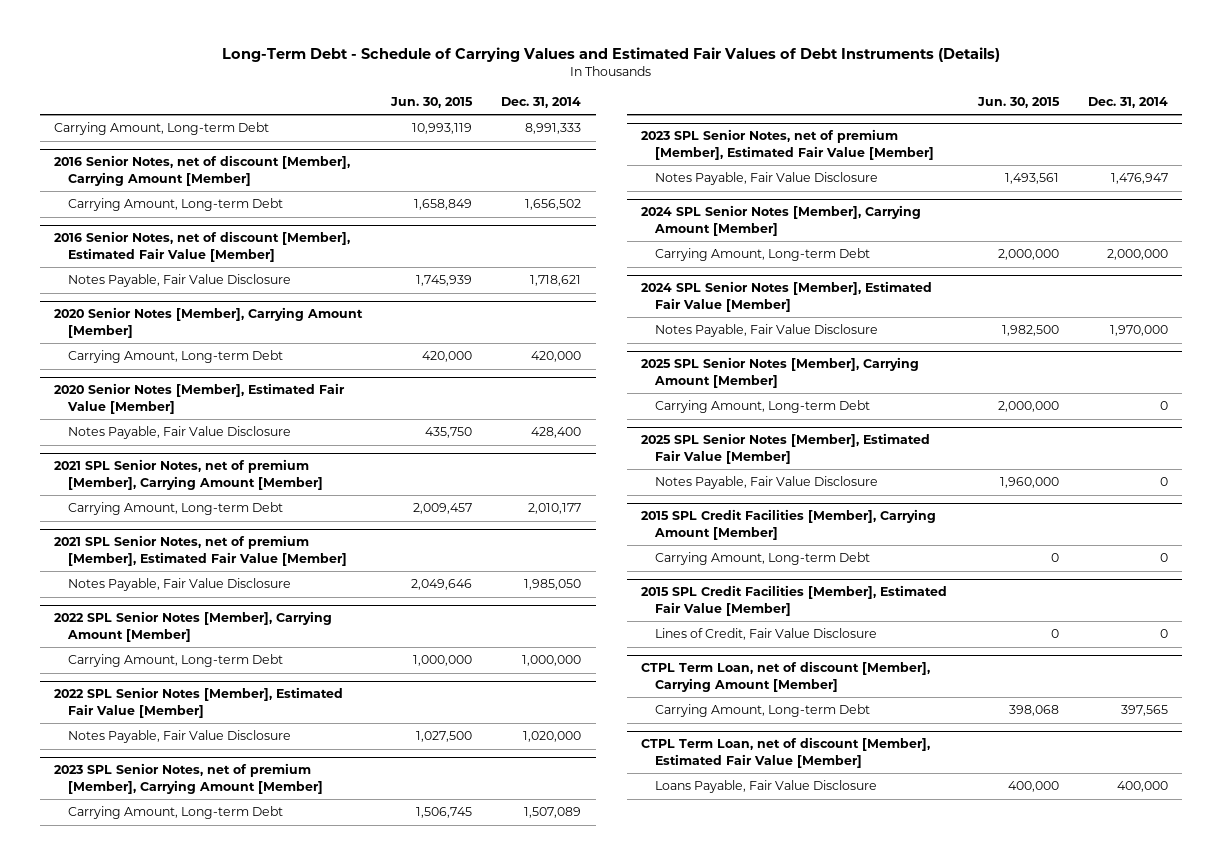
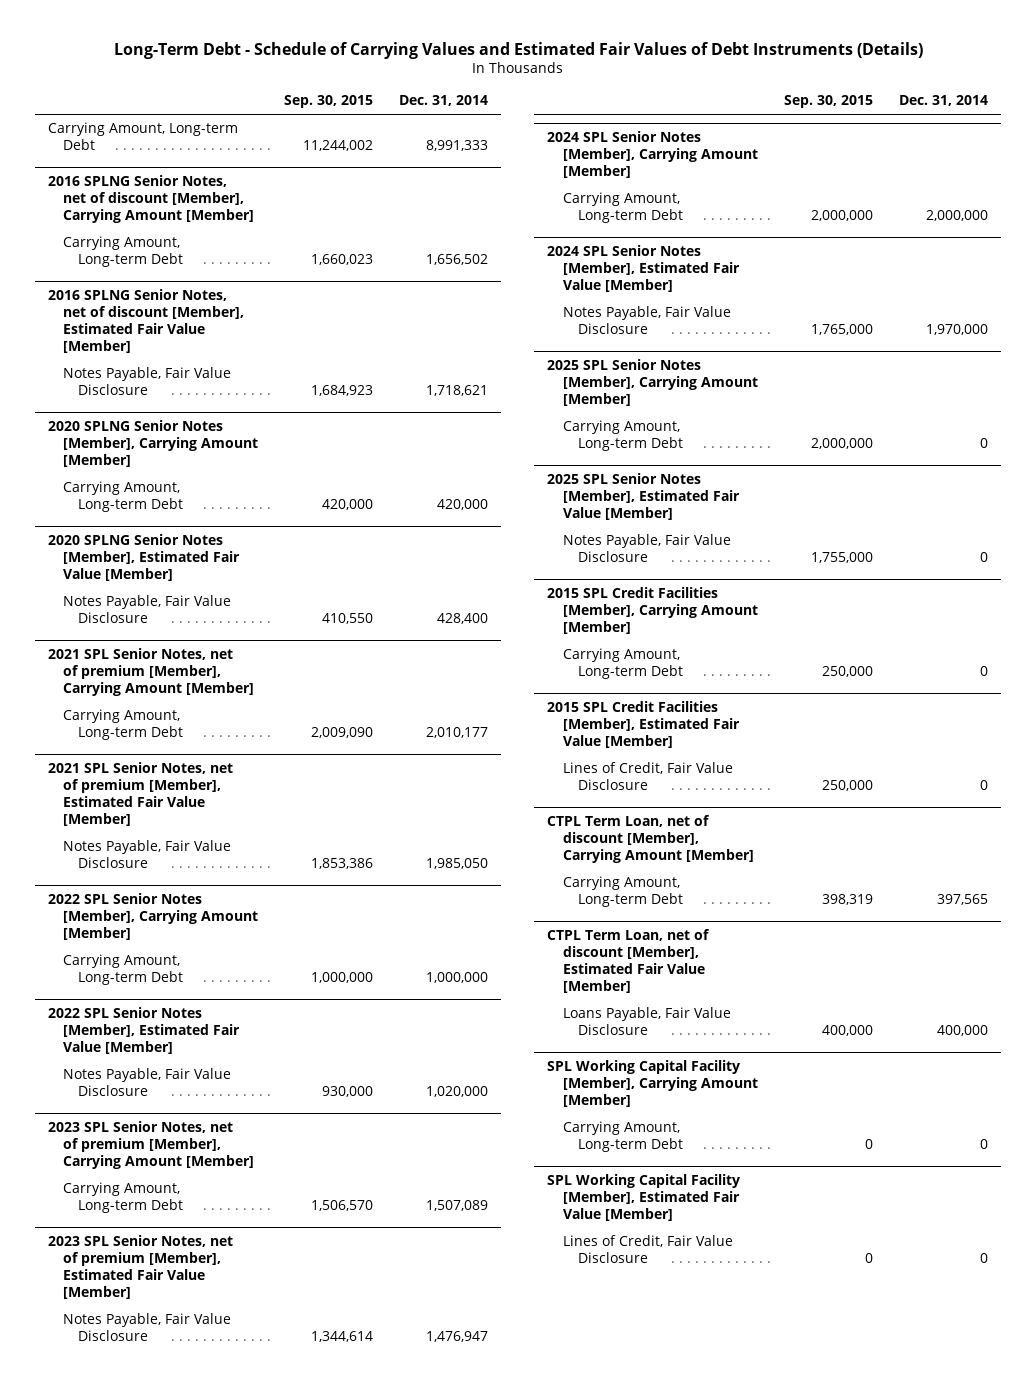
[390,96,474,108] Jun. 30, 2015 -> none
none -> [284,95,374,109] Sep. 30, 2015
[54,155,351,186] 2016 Senior Notes, net of discount [Member], Carrying Amount [Member] -> [47,174,255,223] 2016 SPLNG Senior Notes, net of discount [Member], Carrying Amount [Member]
[54,231,351,262] 2016 Senior Notes, net of discount [Member], Estimated Fair Value [Member] -> [47,288,245,353] 2016 SPLNG Senior Notes, net of discount [Member], Estimated Fair Value [Member]
[54,307,364,338] 2020 Senior Notes [Member], Carrying Amount [Member] -> [47,419,259,467] 2020 SPLNG Senior Notes [Member], Carrying Amount [Member]
[54,383,346,414] 2020 Senior Notes [Member], Estimated Fair Value [Member] -> [47,533,241,581] 2020 SPLNG Senior Notes [Member], Estimated Fair Value [Member]
none -> [547,1059,758,1107] SPL Working Capital Facility [Member], Carrying Amount [Member]
none -> [562,1121,683,1153] Carrying Amount, Long-term Debt
none -> [547,1173,741,1221] SPL Working Capital Facility [Member], Estimated Fair Value [Member]
none -> [562,1235,733,1264] Lines of Credit, Fair Value Disclosure

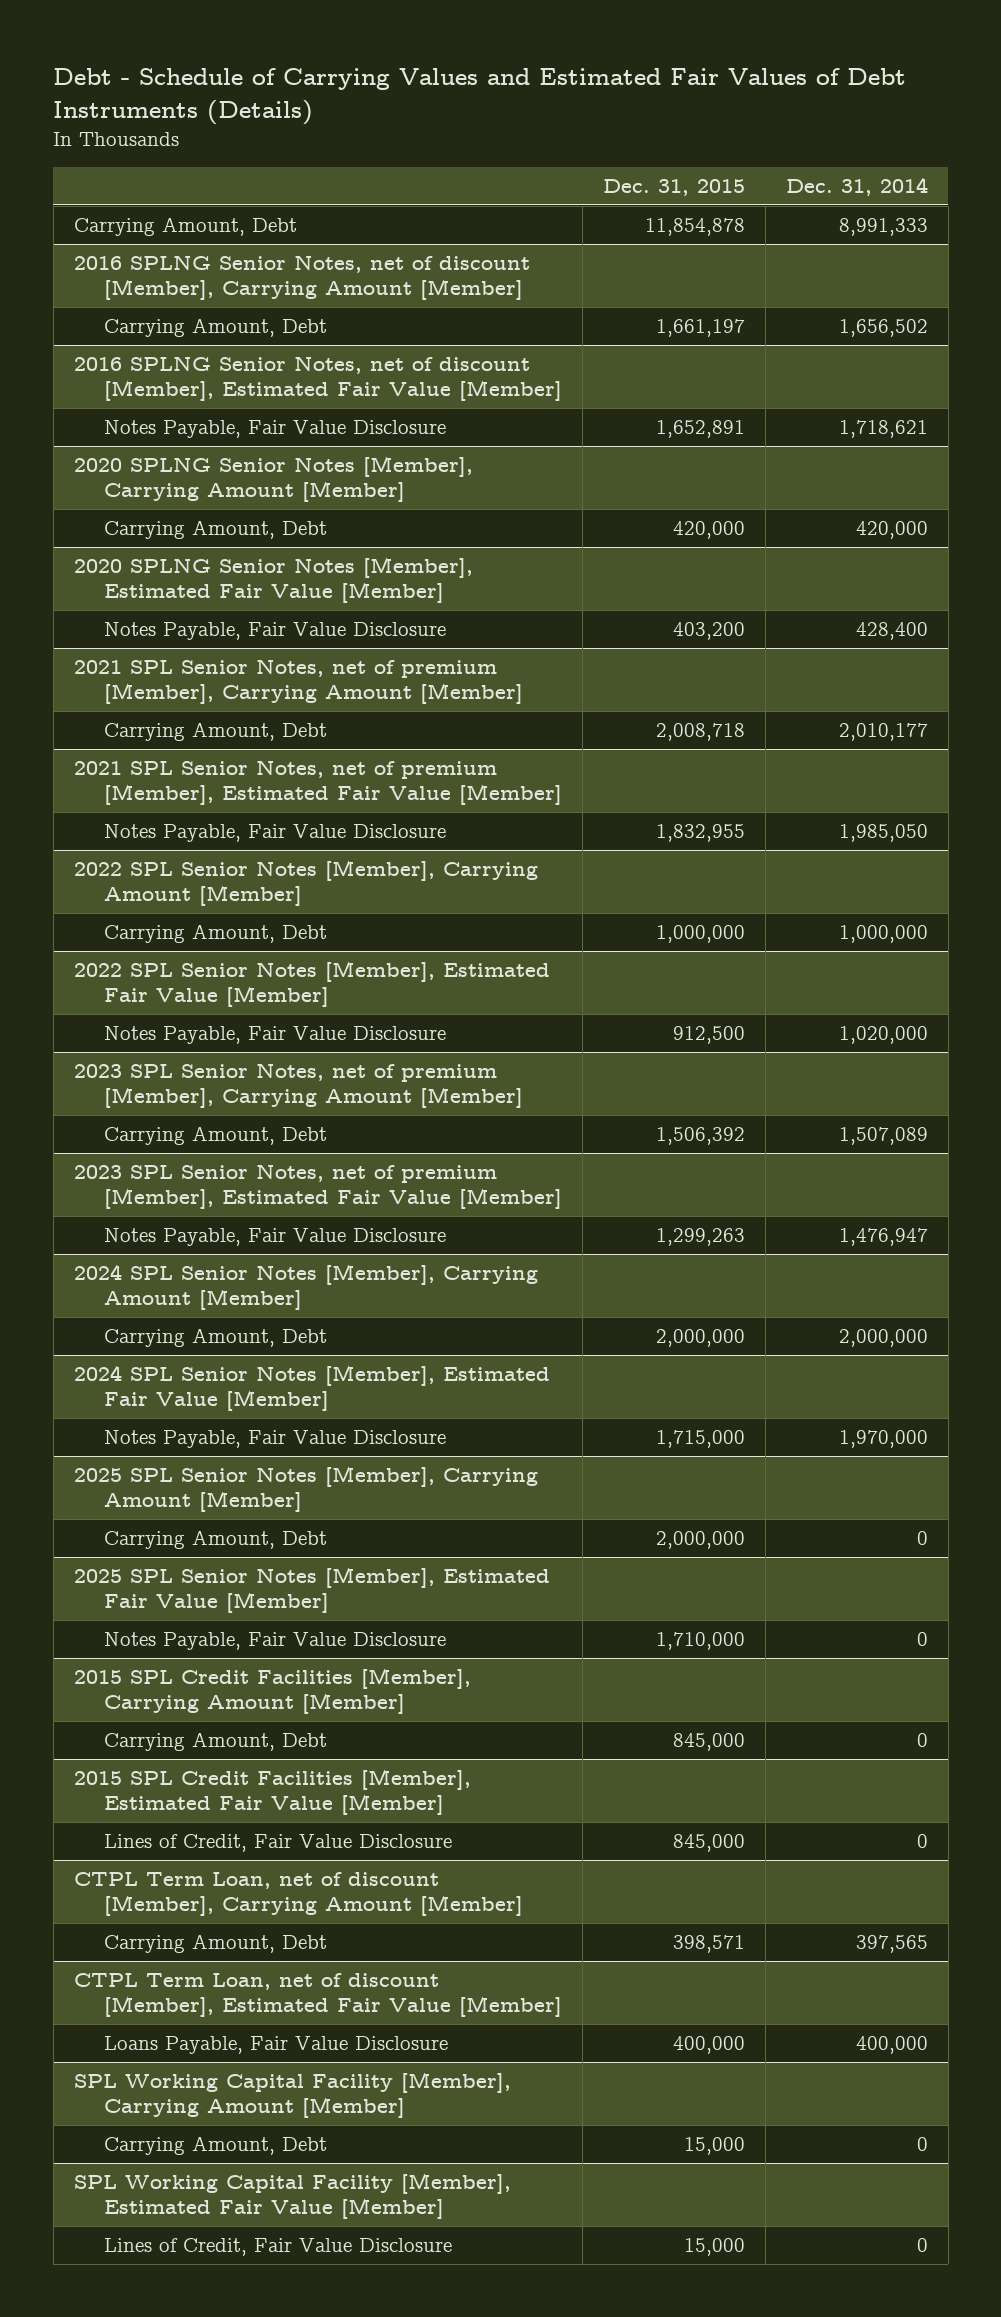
[113,42,923,60] Long-Term Debt - Schedule of Carrying Values and Estimated Fair Values of Debt Instruments (Details) -> [53,68,907,125] Debt - Schedule of Carrying Values and Estimated Fair Values of Debt Instruments (Details)
[284,95,374,109] Sep. 30, 2015 -> none
none -> [603,178,746,196] Dec. 31, 2015
[47,122,238,151] Carrying Amount, Long-term Debt -> [73,217,297,237] Carrying Amount, Debt
[63,236,184,268] Carrying Amount, Long-term Debt -> [104,318,328,338] Carrying Amount, Debt
[63,481,184,513] Carrying Amount, Long-term Debt -> [104,520,328,540] Carrying Amount, Debt
[63,709,184,741] Carrying Amount, Long-term Debt -> [104,722,328,742] Carrying Amount, Debt
[63,954,184,986] Carrying Amount, Long-term Debt -> [104,924,328,944] Carrying Amount, Debt
[63,1182,184,1214] Carrying Amount, Long-term Debt -> [104,1126,328,1146] Carrying Amount, Debt
[562,192,683,224] Carrying Amount, Long-term Debt -> [104,1328,328,1348] Carrying Amount, Debt
[562,420,683,452] Carrying Amount, Long-term Debt -> [104,1530,328,1550] Carrying Amount, Debt
[562,648,683,680] Carrying Amount, Long-term Debt -> [104,1732,328,1752] Carrying Amount, Debt
[562,876,683,908] Carrying Amount, Long-term Debt -> [104,1934,328,1954] Carrying Amount, Debt
[562,1121,683,1153] Carrying Amount, Long-term Debt -> [104,2136,328,2156] Carrying Amount, Debt

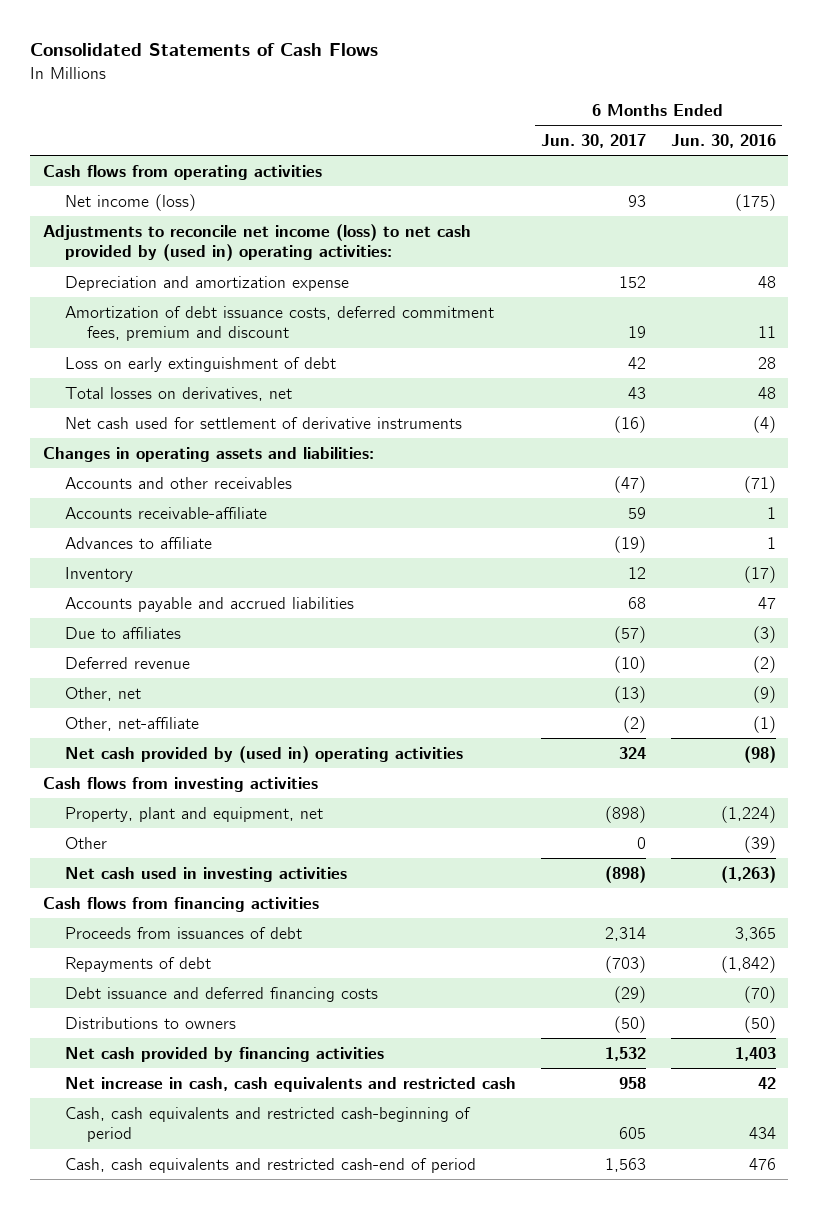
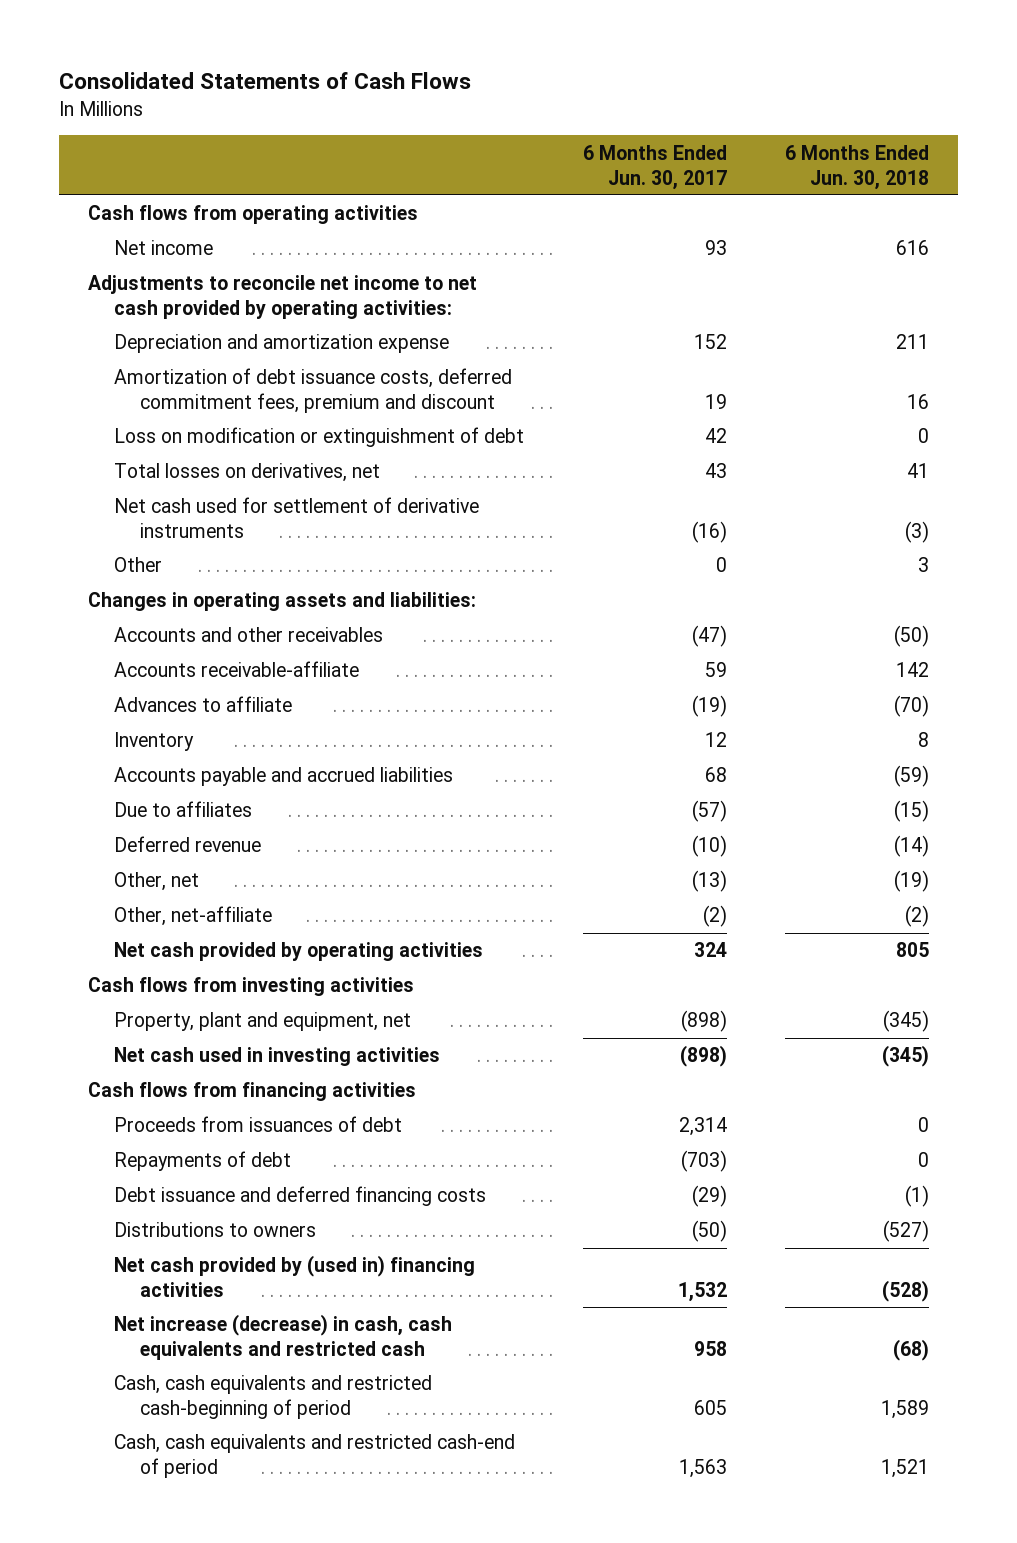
[670,133,776,148] Jun. 30, 2016 -> none
none -> [785,144,930,190] 6 Months Ended Jun. 30, 2018
[65,193,197,211] Net income (loss) -> [113,240,213,256] Net income
[42,223,471,262] Adjustments to reconcile net income (loss) to net cash provided by (used in) operating activities: -> [87,275,477,320] Adjustments to reconcile net income to net cash provided by operating activities:
[65,356,337,372] Loss on early extinguishment of debt -> [113,427,524,448] Loss on modification or extinguishment of debt
[65,836,108,849] Other -> [113,557,162,573] Other
[65,745,464,763] Net cash provided by (used in) operating activities -> [113,942,483,962] Net cash provided by operating activities
[65,1046,385,1062] Net cash provided by financing activities -> [113,1255,475,1298] Net cash provided by (used in) financing activities
[65,1076,517,1092] Net increase in cash, cash equivalents and restricted cash -> [113,1314,452,1361] Net increase (decrease) in cash, cash equivalents and restricted cash

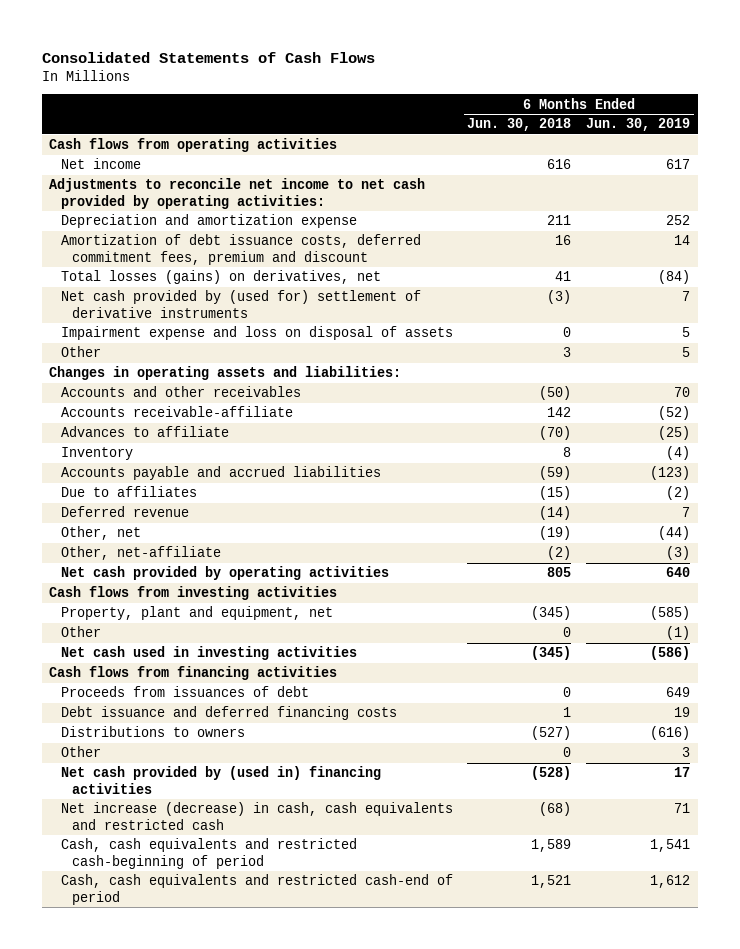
[582,144,727,190] 6 Months Ended Jun. 30, 2017 -> none
none -> [586,118,691,132] Jun. 30, 2019
[113,427,524,448] Loss on modification or extinguishment of debt -> none
[113,463,380,483] Total losses on derivatives, net -> [60,270,381,285] Total losses (gains) on derivatives, net
[113,497,479,539] Net cash used for settlement of derivative instruments -> [60,290,421,318] Net cash provided by (used for) settlement of derivative instruments
none -> [60,326,453,341] Impairment expense and loss on disposal of assets
none -> [60,626,101,638] Other
[113,1151,291,1172] Repayments of debt -> none
[905,1185,930,1208] (1) -> [563,707,572,718] 1
none -> [60,746,101,758] Other

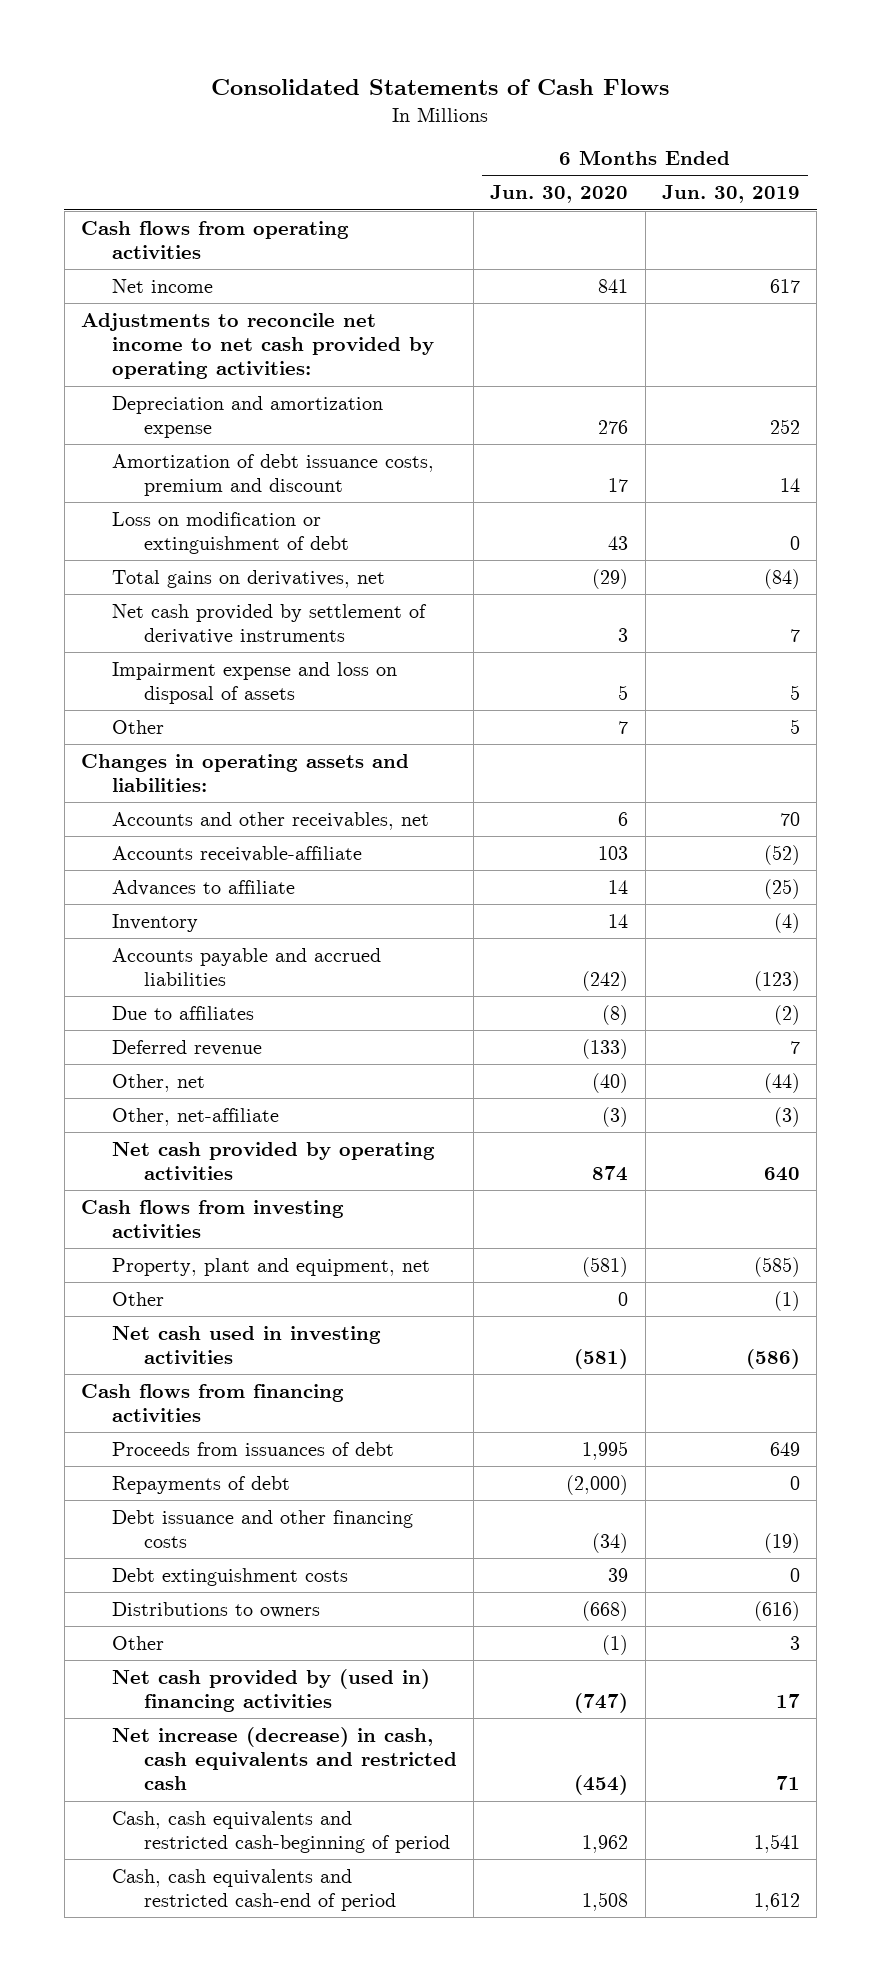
[467,118,572,132] Jun. 30, 2018 -> none
none -> [490,185,629,204] Jun. 30, 2020
[60,234,421,265] Amortization of debt issuance costs, deferred commitment fees, premium and discount -> [112,453,435,497] Amortization of debt issuance costs, premium and discount
none -> [112,511,350,555] Loss on modification or extinguishment of debt
[60,270,381,285] Total losses (gains) on derivatives, net -> [112,569,386,588] Total gains on derivatives, net
[60,290,421,318] Net cash provided by (used for) settlement of derivative instruments -> [112,603,428,645] Net cash provided by settlement of derivative instruments
[60,386,301,398] Accounts and other receivables -> [112,811,430,830] Accounts and other receivables, net
none -> [112,1475,291,1494] Repayments of debt
[60,706,397,721] Debt issuance and deferred financing costs -> [112,1509,414,1549] Debt issuance and other financing costs
[674,707,691,718] 19 -> [763,1533,800,1554] (19)
none -> [112,1567,349,1586] Debt extinguishment costs

